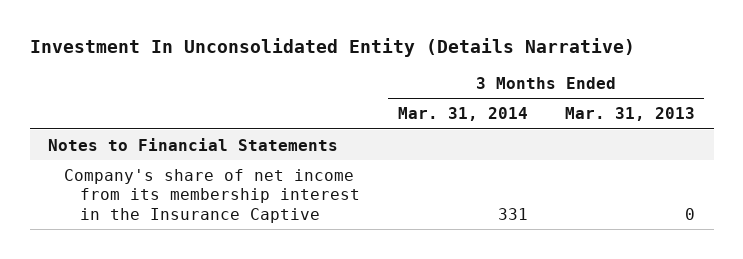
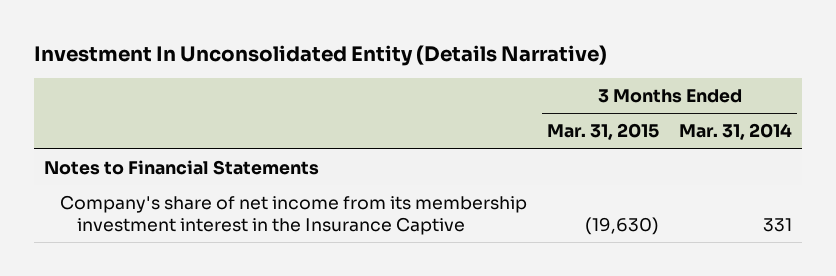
[565,107,696,122] Mar. 31, 2013 -> none
none -> [547,123,660,141] Mar. 31, 2015
[64,168,361,223] Company's share of net income from its membership interest in the Insurance Captive -> [60,194,528,235] Company's share of net income from its membership investment interest in the Insurance Captive

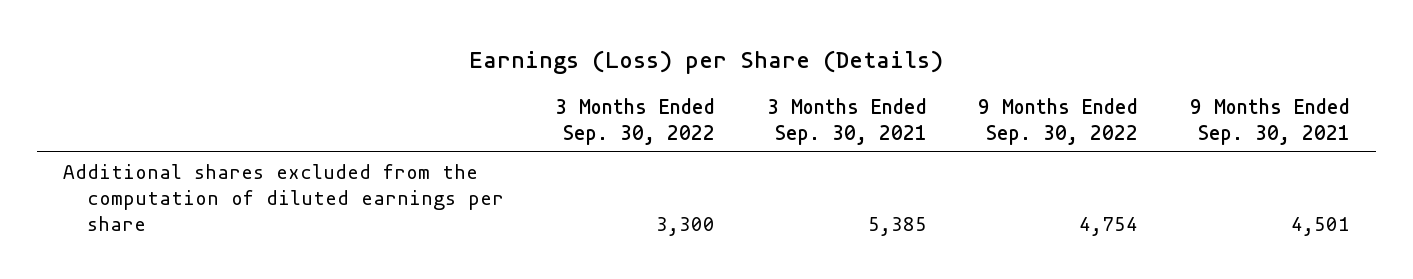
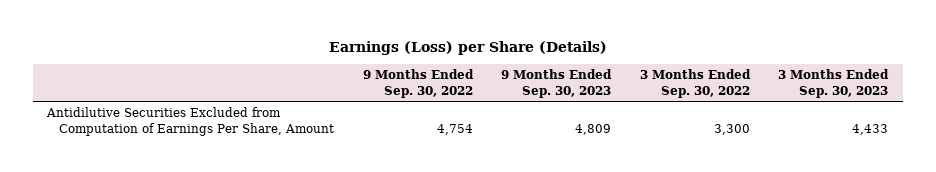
[766,98,927,146] 3 Months Ended Sep. 30, 2021 -> none
[1189,98,1350,146] 9 Months Ended Sep. 30, 2021 -> none
none -> [501,69,613,98] 9 Months Ended Sep. 30, 2023
none -> [778,69,890,98] 3 Months Ended Sep. 30, 2023
[62,163,504,231] Additional shares excluded from the computation of diluted earnings per share -> [46,107,335,136] Antidilutive Securities Excluded from Computation of Earnings Per Share, Amount

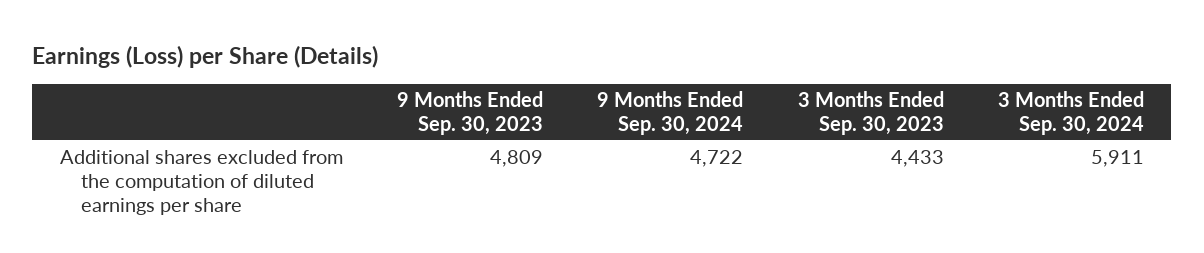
[362,69,474,98] 9 Months Ended Sep. 30, 2022 -> none
[639,69,751,98] 3 Months Ended Sep. 30, 2022 -> none
none -> [597,91,744,135] 9 Months Ended Sep. 30, 2024
none -> [998,91,1145,135] 3 Months Ended Sep. 30, 2024
[46,107,335,136] Antidilutive Securities Excluded from Computation of Earnings Per Share, Amount -> [59,150,343,215] Additional shares excluded from the computation of diluted earnings per share

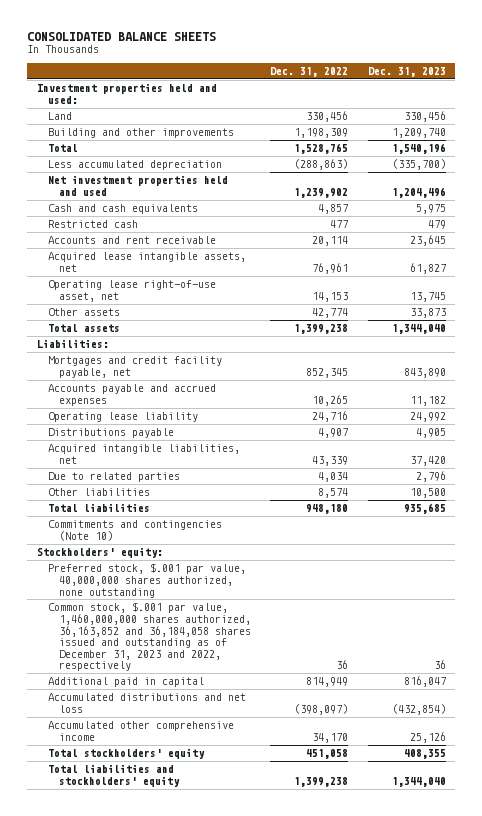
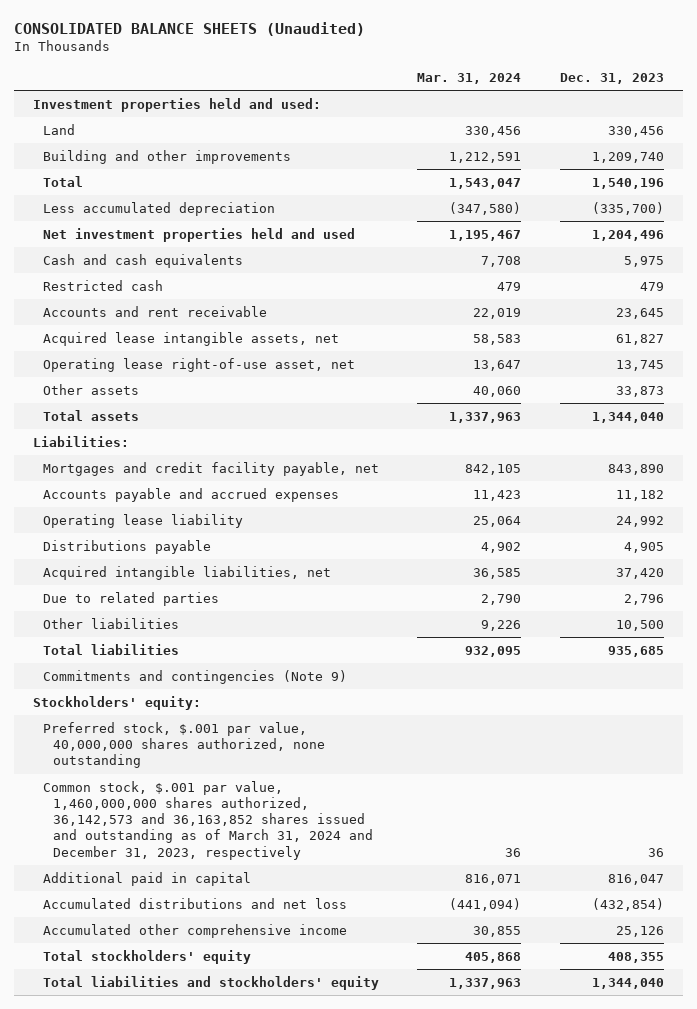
[26,32,216,42] CONSOLIDATED BALANCE SHEETS -> [14,22,366,37] CONSOLIDATED BALANCE SHEETS (Unaudited)
[270,66,349,77] Dec. 31, 2022 -> none
none -> [417,72,522,84] Mar. 31, 2024
[47,520,222,541] Commitments and contingencies (Note 10) -> [43,669,348,684] Commitments and contingencies (Note 9)
[47,602,251,672] Common stock, $.001 par value, 1,460,000,000 shares authorized, 36,163,852 and 36,184,058 shares issued and outstanding as of December 31, 2023 and 2022, respectively -> [43,780,374,860] Common stock, $.001 par value, 1,460,000,000 shares authorized, 36,142,573 and 36,163,852 shares issued and outstanding as of March 31, 2024 and December 31, 2023, respectively

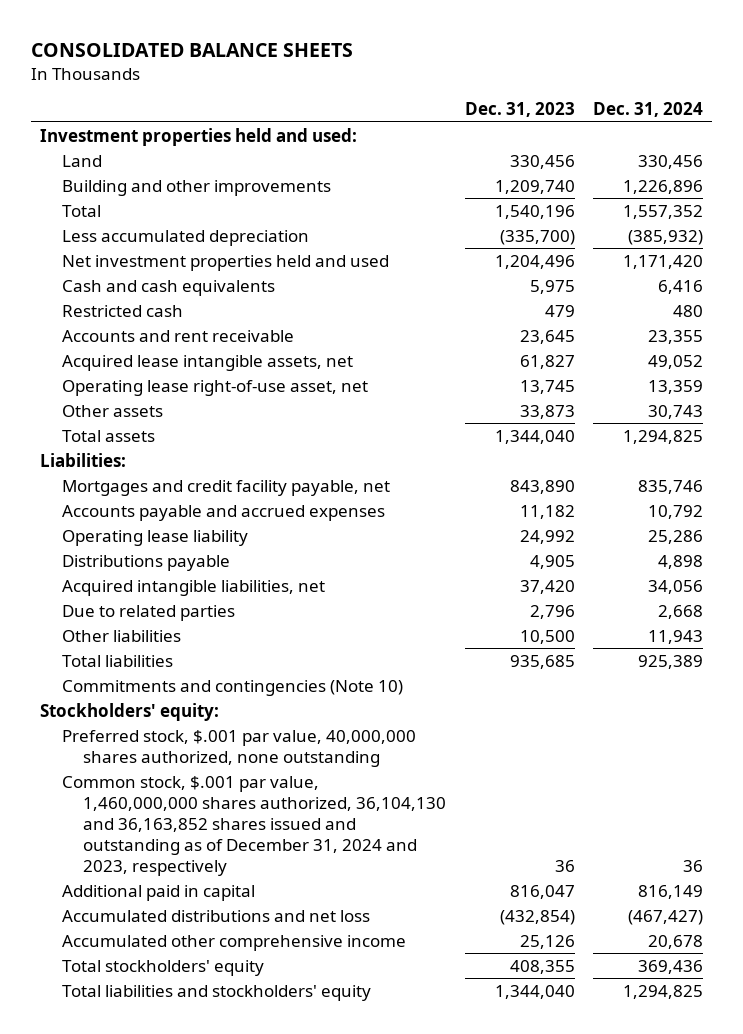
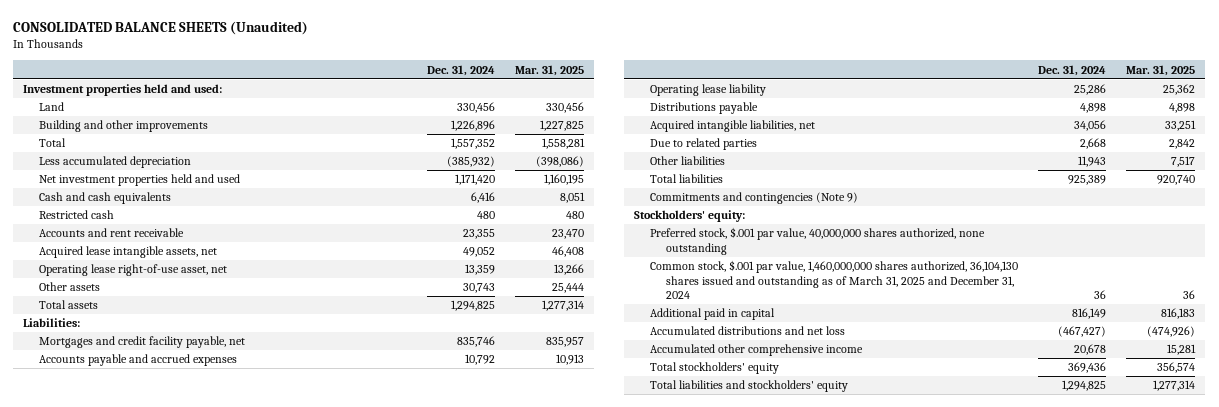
[30,43,353,58] CONSOLIDATED BALANCE SHEETS -> [13,21,309,36] CONSOLIDATED BALANCE SHEETS (Unaudited)
[464,102,575,118] Dec. 31, 2023 -> none
none -> [515,64,585,76] Mar. 31, 2025
[61,679,403,696] Commitments and contingencies (Note 10) -> [650,192,859,205] Commitments and contingencies (Note 9)
[61,775,447,876] Common stock, $.001 par value, 1,460,000,000 shares authorized, 36,104,130 and 36,163,852 shares issued and outstanding as of December 31, 2024 and 2023, respectively -> [650,260,1019,300] Common stock, $.001 par value, 1,460,000,000 shares authorized, 36,104,130 shares issued and outstanding as of March 31, 2025 and December 31, 2024

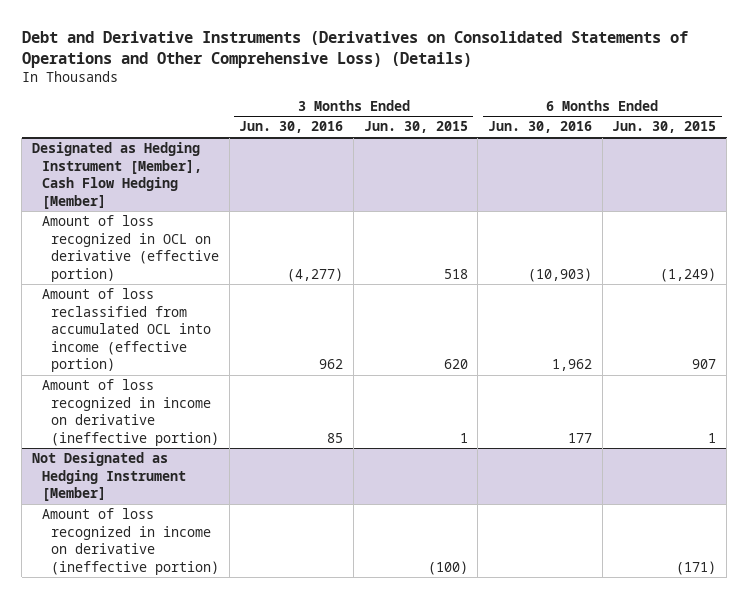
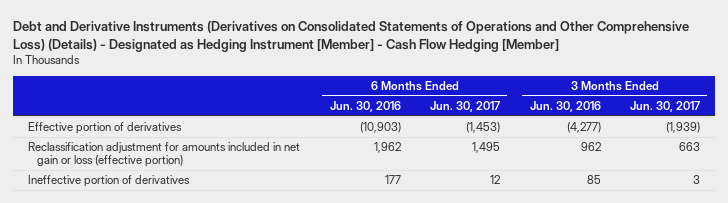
[21,30,688,68] Debt and Derivative Instruments (Derivatives on Consolidated Statements of Operations and Other Comprehensive Loss) (Details) -> [13,21,690,52] Debt and Derivative Instruments (Derivatives on Consolidated Statements of Operations and Other Comprehensive Loss) (Details) - Designated as Hedging Instrument [Member] - Cash Flow Hedging [Member]
[363,121,468,134] Jun. 30, 2015 -> none
[612,121,717,134] Jun. 30, 2015 -> none
none -> [430,100,501,112] Jun. 30, 2017
none -> [630,100,701,112] Jun. 30, 2017
[32,142,202,209] Designated as Hedging Instrument [Member], Cash Flow Hedging [Member] -> none
[32,452,186,502] Not Designated as Hedging Instrument [Member] -> none
[41,508,220,575] Amount of loss recognized in income on derivative (ineffective portion) -> none
[41,215,220,282] Amount of loss recognized in OCL on derivative (effective portion) -> [28,122,183,135] Effective portion of derivatives
[41,288,212,372] Amount of loss reclassified from accumulated OCL into income (effective portion) -> [28,142,301,168] Reclassification adjustment for amounts included in net gain or loss (effective portion)
[41,379,220,446] Amount of loss recognized in income on derivative (ineffective portion) -> [28,175,191,188] Ineffective portion of derivatives

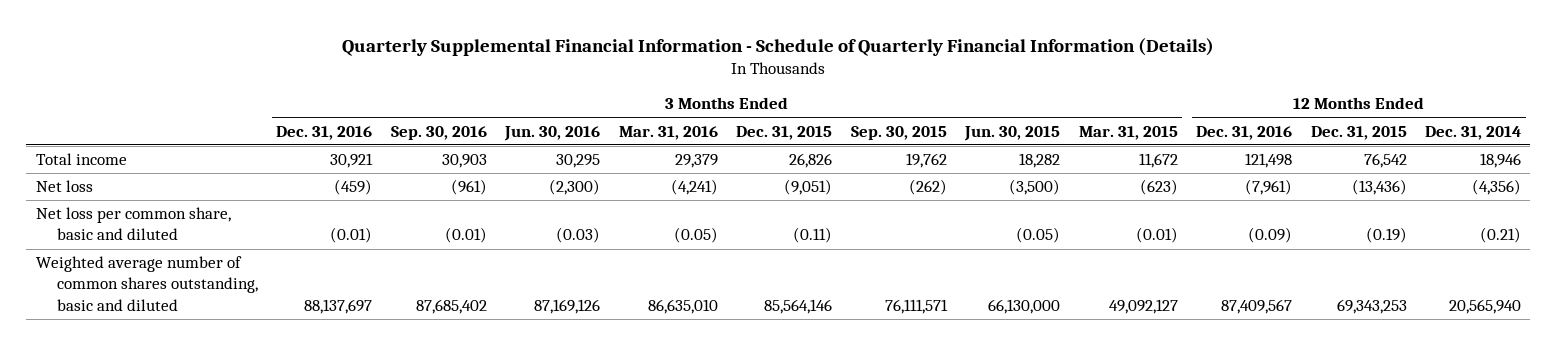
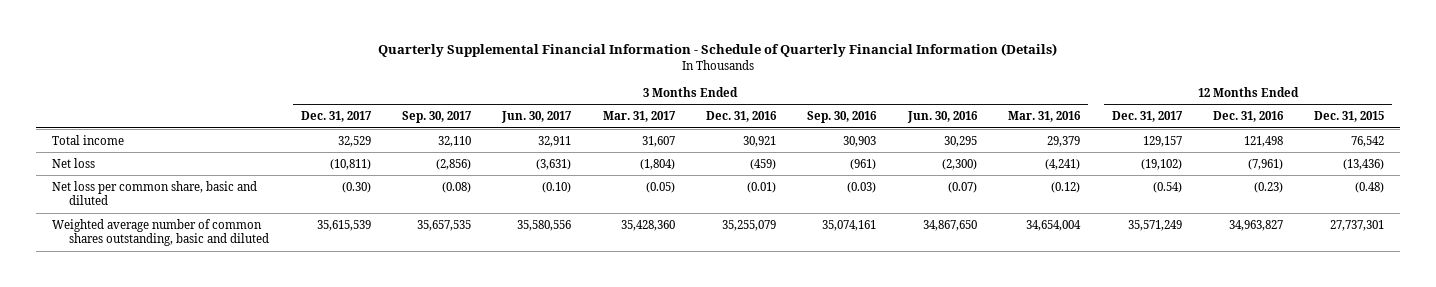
[736,125,833,140] Dec. 31, 2015 -> none
[850,125,947,140] Sep. 30, 2015 -> none
[964,125,1061,141] Jun. 30, 2015 -> none
[1078,125,1178,140] Mar. 31, 2015 -> none
[1425,125,1522,140] Dec. 31, 2014 -> none
none -> [300,111,372,123] Dec. 31, 2017
none -> [401,111,472,124] Sep. 30, 2017
none -> [501,111,573,124] Jun. 30, 2017
none -> [602,111,676,123] Mar. 31, 2017
none -> [1111,111,1183,123] Dec. 31, 2017
[444,227,487,244] (0.01) -> [847,181,877,193] (0.03)
[556,227,601,244] (0.03) -> [947,181,977,193] (0.07)
[673,227,718,244] (0.05) -> [1051,181,1081,193] (0.12)
[1248,227,1293,244] (0.09) -> [1253,181,1283,193] (0.23)
[1365,227,1407,244] (0.19) -> [1355,181,1385,193] (0.48)
[304,298,373,314] 88,137,697 -> [722,219,777,231] 35,255,079
[415,298,487,314] 87,685,402 -> [822,219,877,231] 35,074,161
[534,298,601,314] 87,169,126 -> [922,219,977,231] 34,867,650
[647,298,718,314] 86,635,010 -> [1026,219,1082,231] 34,654,004
[1221,298,1293,314] 87,409,567 -> [1228,219,1283,231] 34,963,827
[1336,298,1407,314] 69,343,253 -> [1330,219,1385,231] 27,737,301

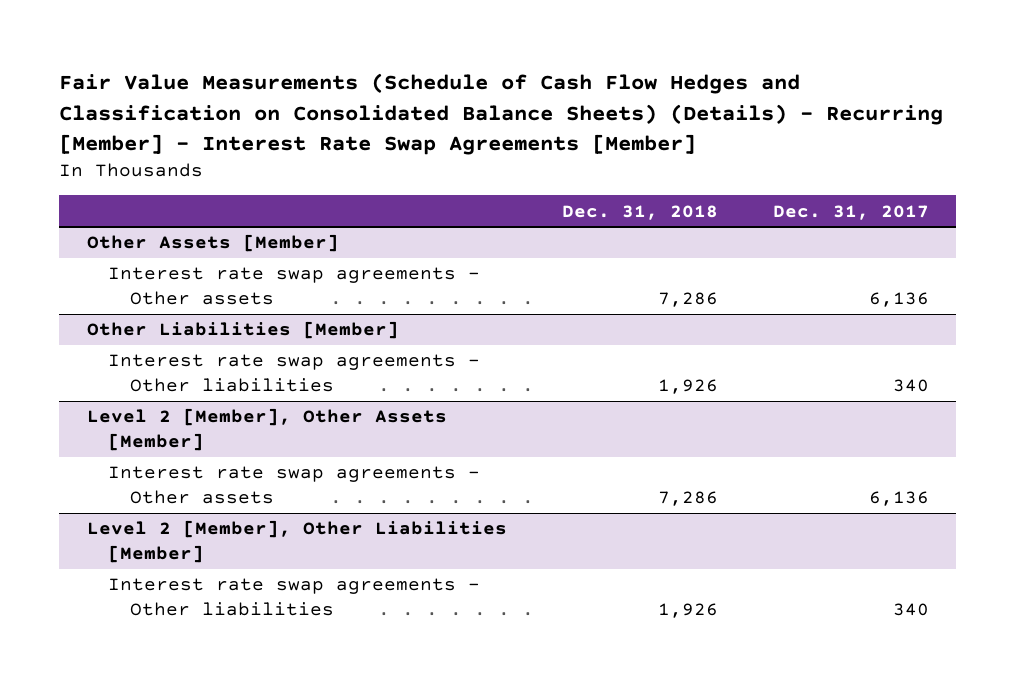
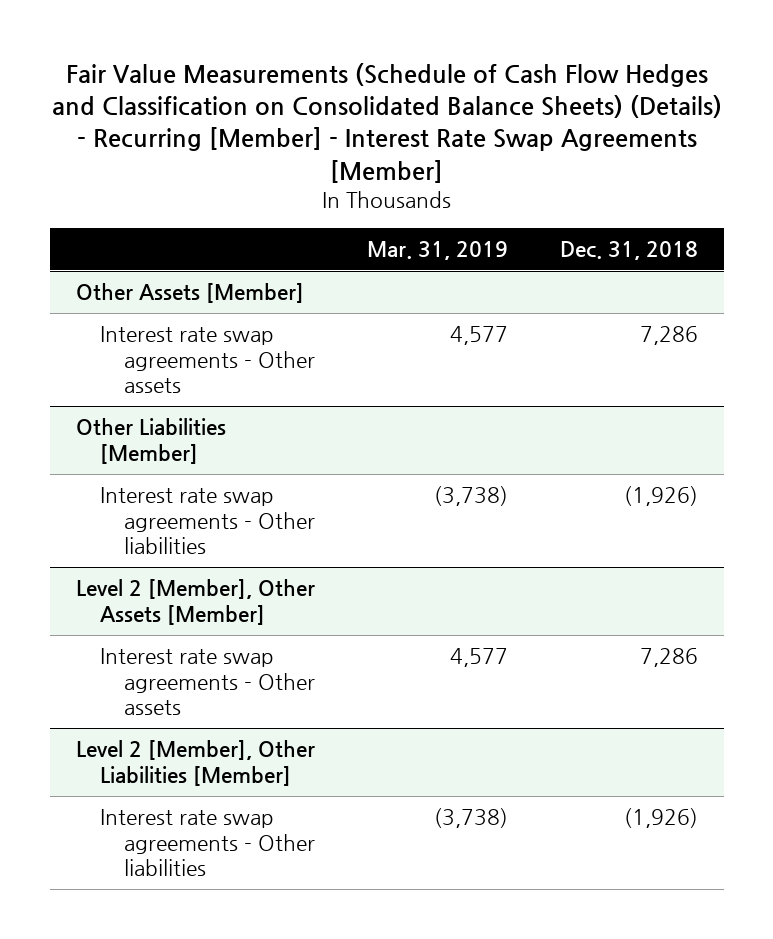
[772,204,929,220] Dec. 31, 2017 -> none
none -> [366,241,508,261] Mar. 31, 2019
[657,378,718,394] 1,926 -> [623,486,698,507] (1,926)
[657,602,718,618] 1,926 -> [623,808,698,829] (1,926)

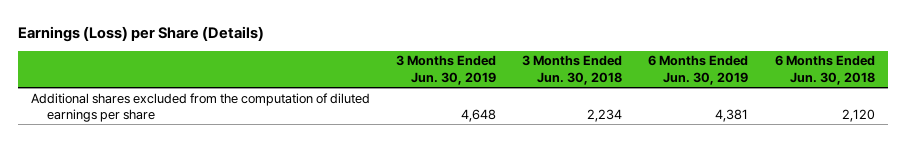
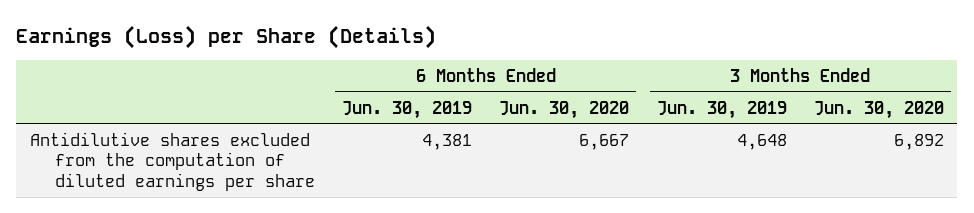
[522,55,623,85] 3 Months Ended Jun. 30, 2018 -> none
[774,55,875,85] 6 Months Ended Jun. 30, 2018 -> none
none -> [499,100,630,119] Jun. 30, 2020
none -> [813,100,944,119] Jun. 30, 2020
[30,92,370,123] Additional shares excluded from the computation of diluted earnings per share -> [29,131,316,191] Antidilutive shares excluded from the computation of diluted earnings per share

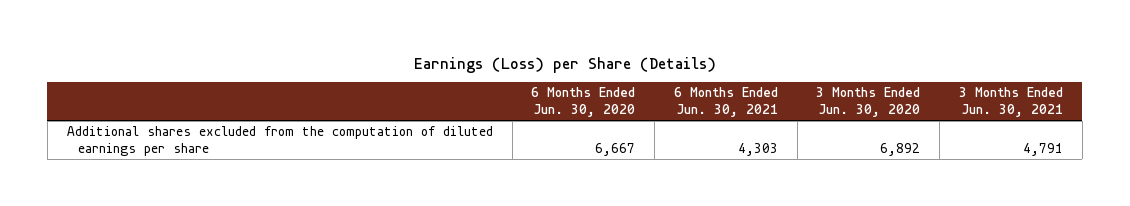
[342,100,473,119] Jun. 30, 2019 -> none
[656,100,787,119] Jun. 30, 2019 -> none
none -> [673,87,778,118] 6 Months Ended Jun. 30, 2021
none -> [959,87,1064,118] 3 Months Ended Jun. 30, 2021
[29,131,316,191] Antidilutive shares excluded from the computation of diluted earnings per share -> [66,126,493,157] Additional shares excluded from the computation of diluted earnings per share

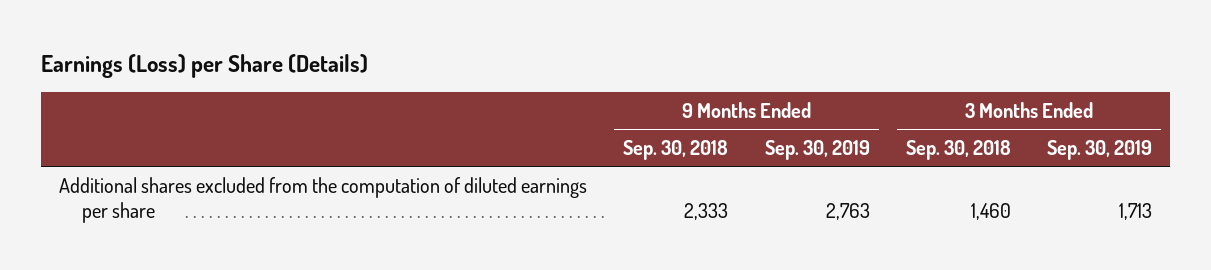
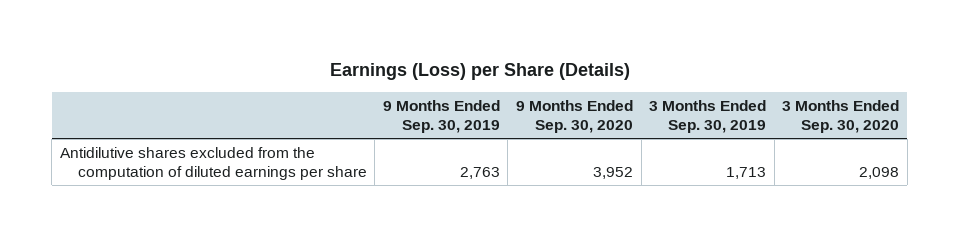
[623,140,729,161] Sep. 30, 2018 -> none
[905,140,1011,161] Sep. 30, 2018 -> none
none -> [516,100,634,134] 9 Months Ended Sep. 30, 2020
none -> [782,100,900,134] 3 Months Ended Sep. 30, 2020
[59,176,588,223] Additional shares excluded from the computation of diluted earnings per share -> [60,147,367,180] Antidilutive shares excluded from the computation of diluted earnings per share

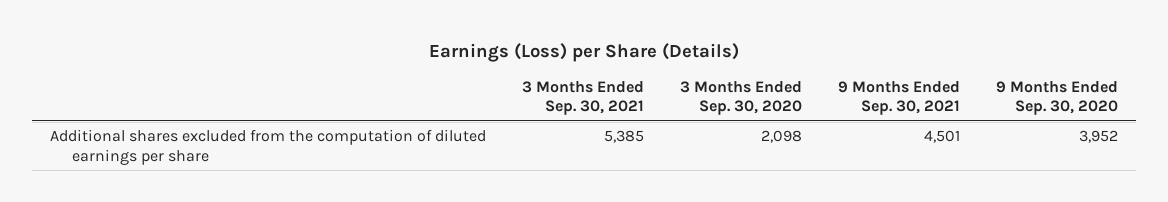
[382,100,500,134] 9 Months Ended Sep. 30, 2019 -> none
[649,100,767,134] 3 Months Ended Sep. 30, 2019 -> none
none -> [521,80,644,116] 3 Months Ended Sep. 30, 2021
none -> [837,80,960,116] 9 Months Ended Sep. 30, 2021
[60,147,367,180] Antidilutive shares excluded from the computation of diluted earnings per share -> [49,129,486,165] Additional shares excluded from the computation of diluted earnings per share

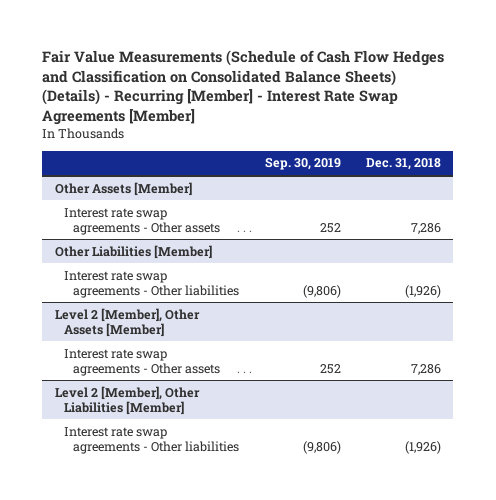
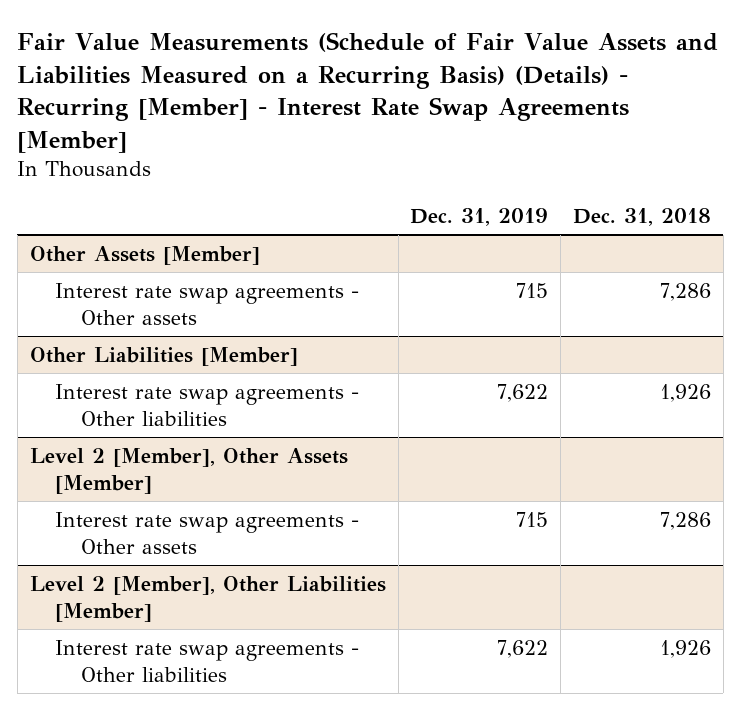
[42,50,445,126] Fair Value Measurements (Schedule of Cash Flow Hedges and Classification on Consolidated Balance Sheets) (Details) - Recurring [Member] - Interest Rate Swap Agreements [Member] -> [17,31,719,153] Fair Value Measurements (Schedule of Fair Value Assets and Liabilities Measured on a Recurring Basis) (Details) - Recurring [Member] - Interest Rate Swap Agreements [Member]
[264,157,341,171] Sep. 30, 2019 -> none
none -> [410,207,549,226] Dec. 31, 2019
[404,284,441,298] (1,926) -> [659,383,711,402] 1,926
[404,440,441,454] (1,926) -> [659,639,711,658] 1,926

